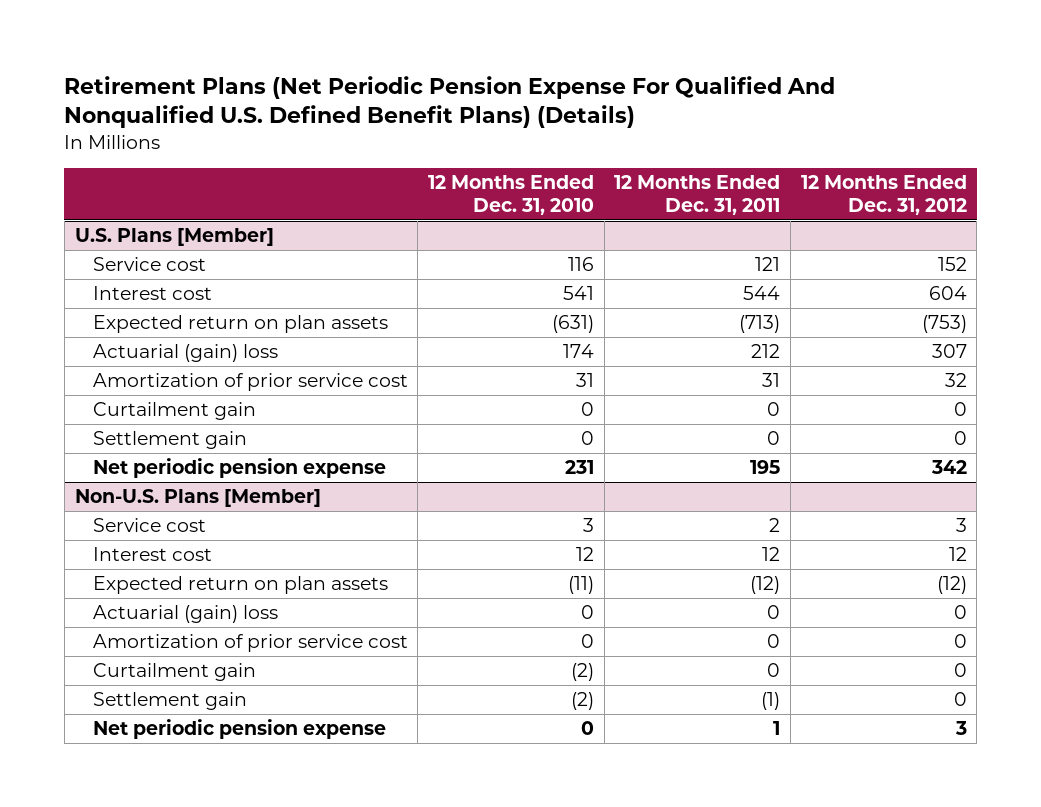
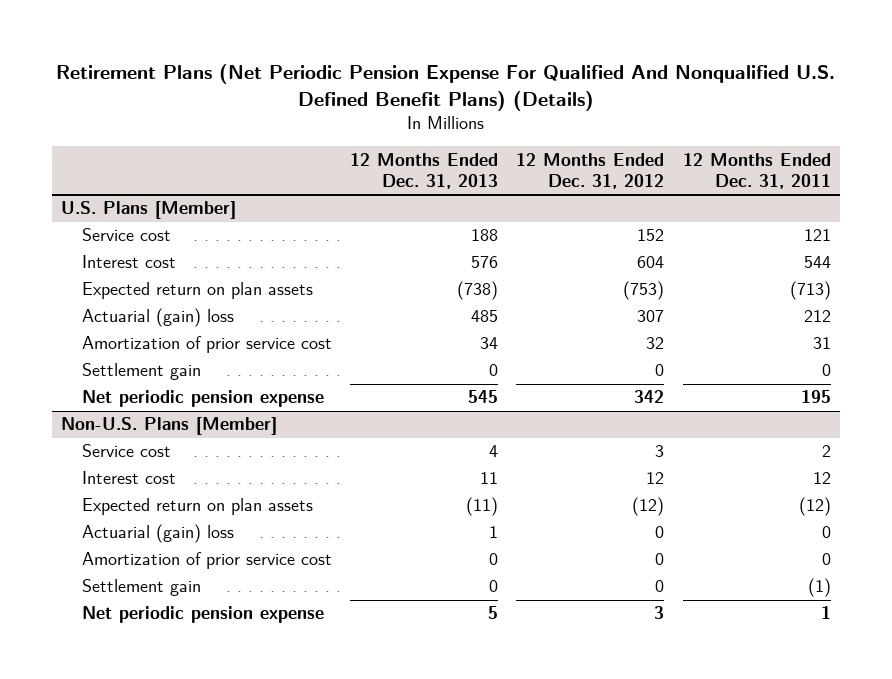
[427,175,594,215] 12 Months Ended Dec. 31, 2010 -> none
none -> [350,152,499,189] 12 Months Ended Dec. 31, 2013
[92,402,256,421] Curtailment gain -> none
[92,663,256,682] Curtailment gain -> none

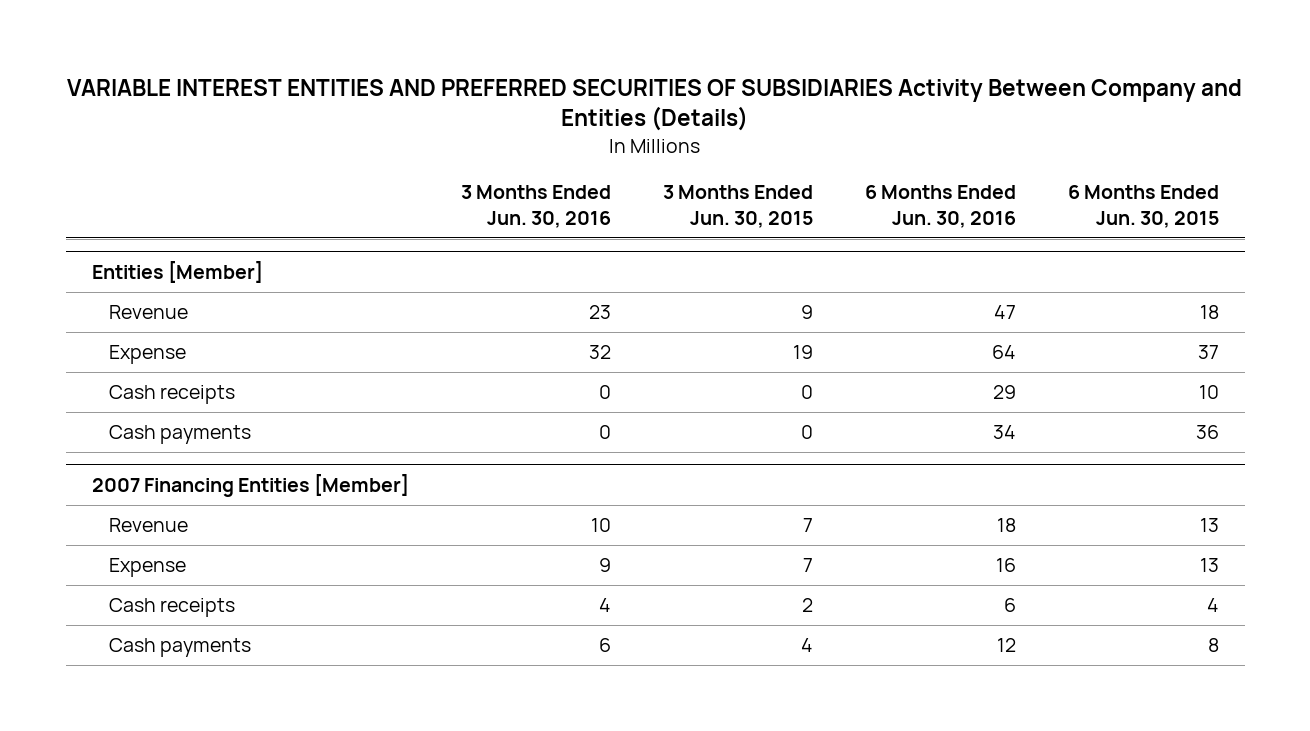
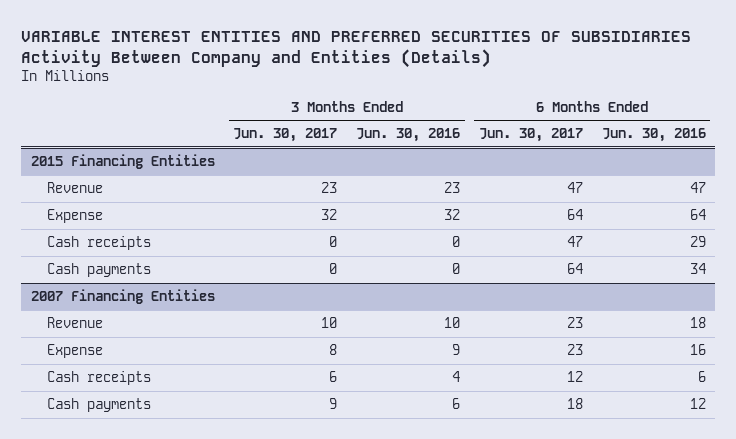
[662,185,813,228] 3 Months Ended Jun. 30, 2015 -> none
[1067,185,1219,228] 6 Months Ended Jun. 30, 2015 -> none
none -> [233,128,338,143] Jun. 30, 2017
none -> [478,128,583,143] Jun. 30, 2017
[91,260,263,283] Entities [Member] -> none
none -> [30,153,215,169] 2015 Financing Entities
[91,473,409,497] 2007 Financing Entities [Member] -> [30,288,215,304] 2007 Financing Entities

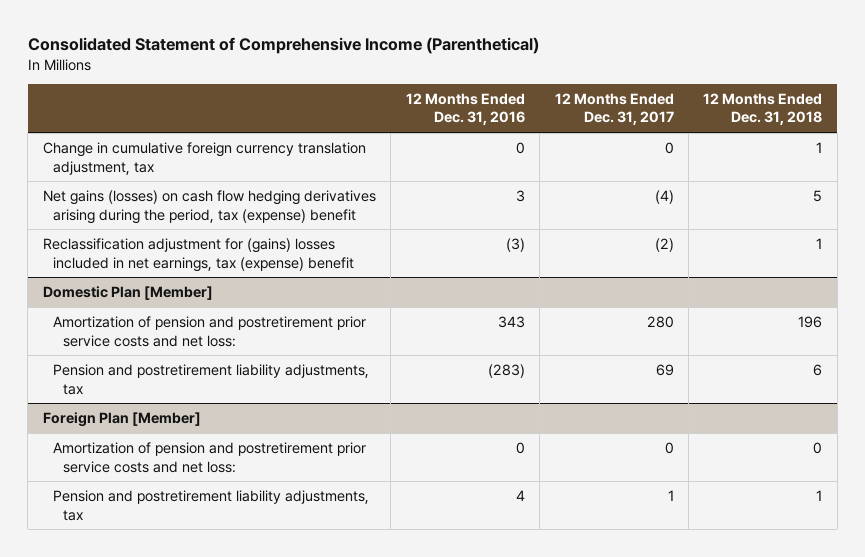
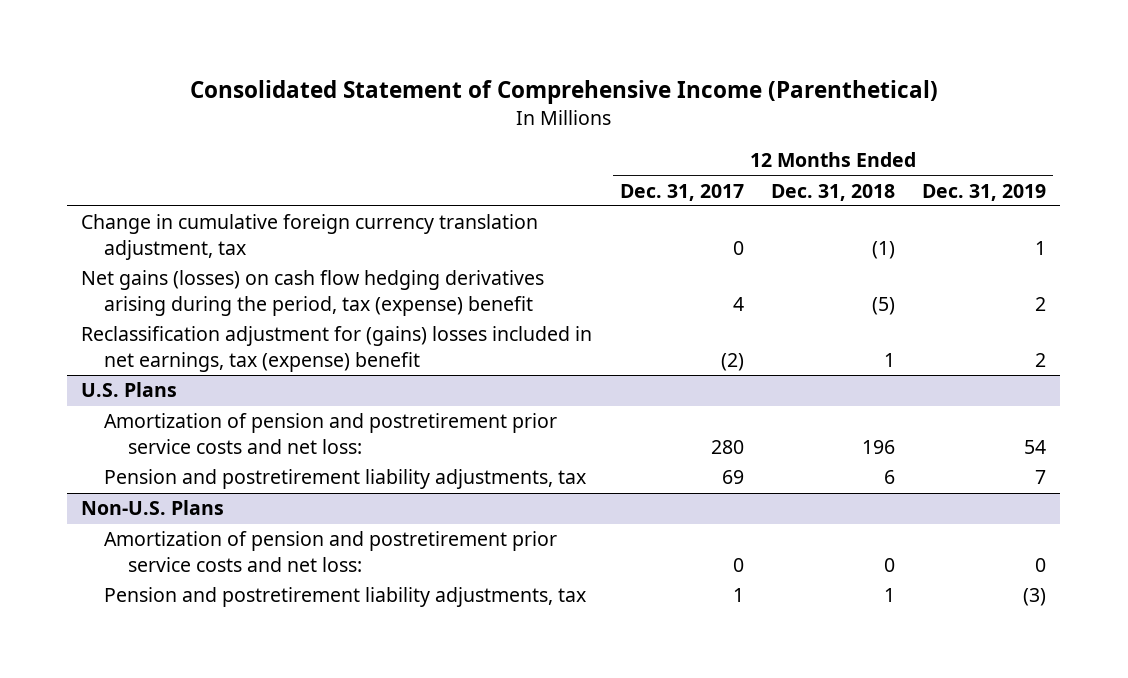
[405,92,525,126] 12 Months Ended Dec. 31, 2016 -> none
none -> [922,183,1047,201] Dec. 31, 2019
[816,141,823,153] 1 -> [871,240,895,259] (1)
[654,189,674,204] (4) -> [732,296,744,311] 4
[813,189,823,202] 5 -> [871,296,895,315] (5)
[42,285,213,300] Domestic Plan [Member] -> none
none -> [81,382,178,398] U.S. Plans
[42,411,201,427] Foreign Plan [Member] -> [81,500,225,516] Non-U.S. Plans

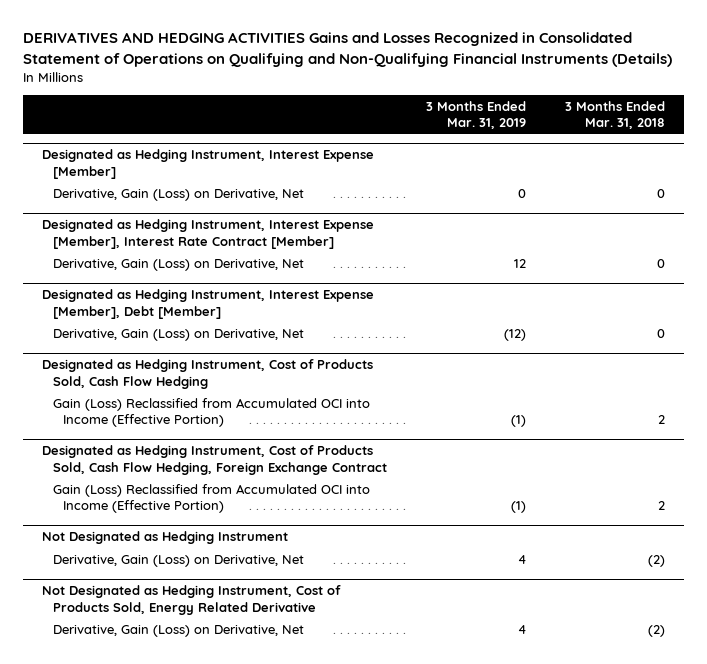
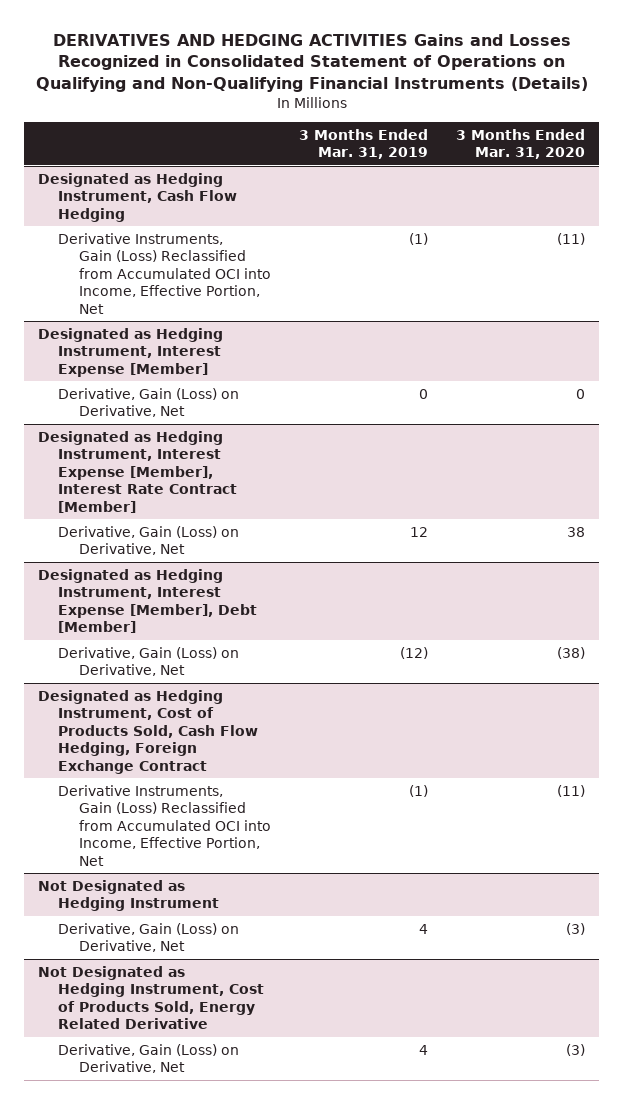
[564,100,665,130] 3 Months Ended Mar. 31, 2018 -> none
none -> [455,128,585,160] 3 Months Ended Mar. 31, 2020
none -> [38,172,238,222] Designated as Hedging Instrument, Cash Flow Hedging
none -> [58,232,271,314] Derivative Instruments, Gain (Loss) Reclassified from Accumulated OCI into Income, Effective Portion, Net
[42,359,374,389] Designated as Hedging Instrument, Cost of Products Sold, Cash Flow Hedging -> none
[52,397,370,428] Gain (Loss) Reclassified from Accumulated OCI into Income (Effective Portion) -> none
[52,483,370,514] Gain (Loss) Reclassified from Accumulated OCI into Income (Effective Portion) -> [58,784,271,866] Derivative Instruments, Gain (Loss) Reclassified from Accumulated OCI into Income, Effective Portion, Net

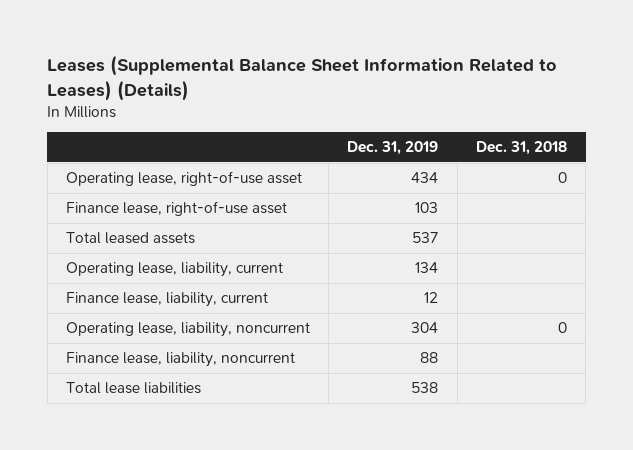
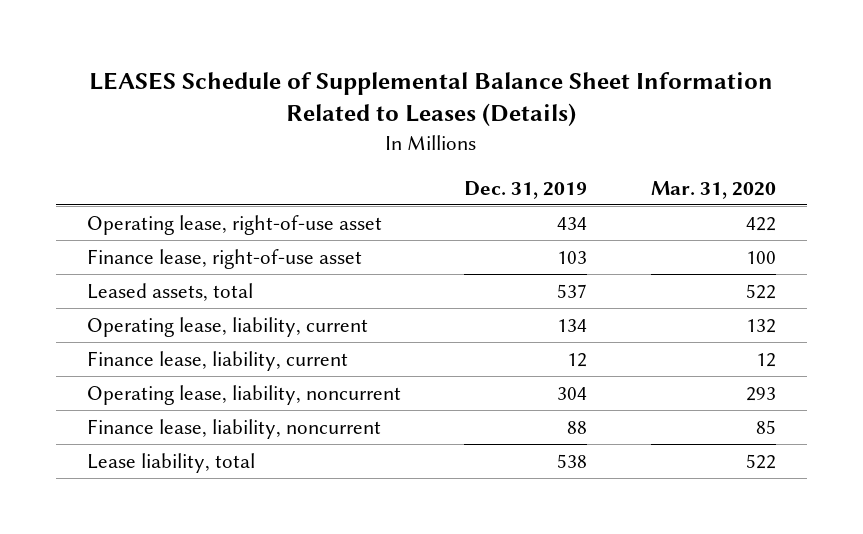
[47,55,558,101] Leases (Supplemental Balance Sheet Information Related to Leases) (Details) -> [89,71,774,127] LEASES Schedule of Supplemental Balance Sheet Information Related to Leases (Details)
[475,141,567,156] Dec. 31, 2018 -> none
none -> [650,180,776,199] Mar. 31, 2020
[65,232,195,245] Total leased assets -> [87,282,254,301] Leased assets, total
[65,382,201,395] Total lease liabilities -> [87,452,256,473] Lease liability, total

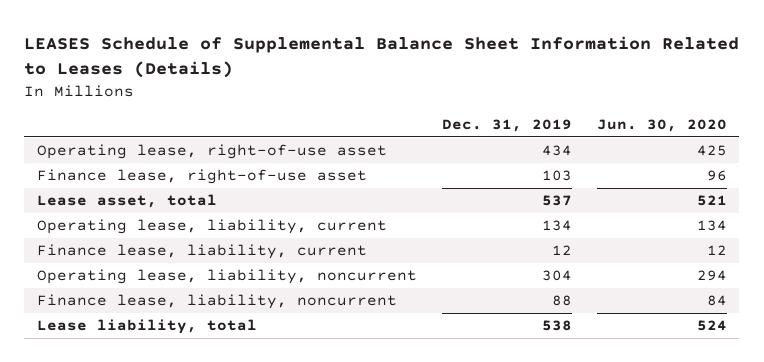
[650,180,776,199] Mar. 31, 2020 -> none
none -> [596,119,727,133] Jun. 30, 2020
[87,282,254,301] Leased assets, total -> [36,194,217,209] Lease asset, total

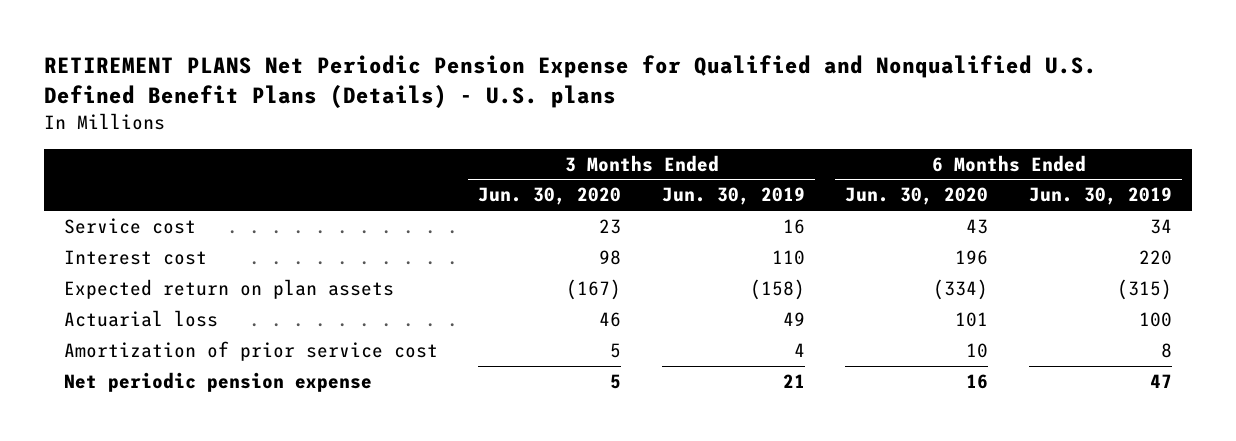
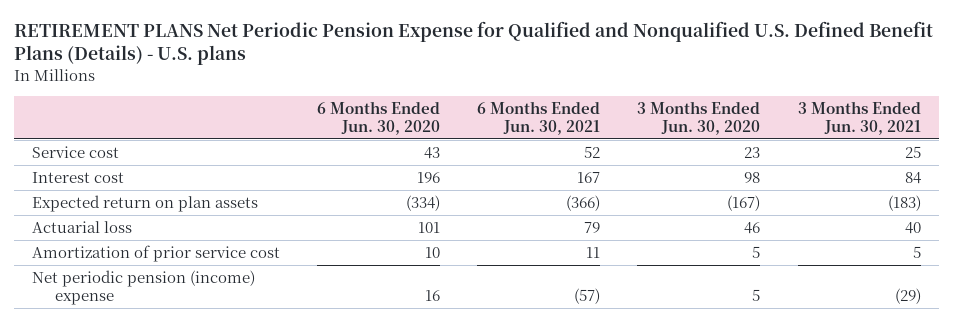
[661,187,805,206] Jun. 30, 2019 -> none
[1028,187,1172,206] Jun. 30, 2019 -> none
none -> [477,100,601,135] 6 Months Ended Jun. 30, 2021
none -> [797,100,921,135] 3 Months Ended Jun. 30, 2021
[63,372,372,393] Net periodic pension expense -> [32,270,256,305] Net periodic pension (income) expense

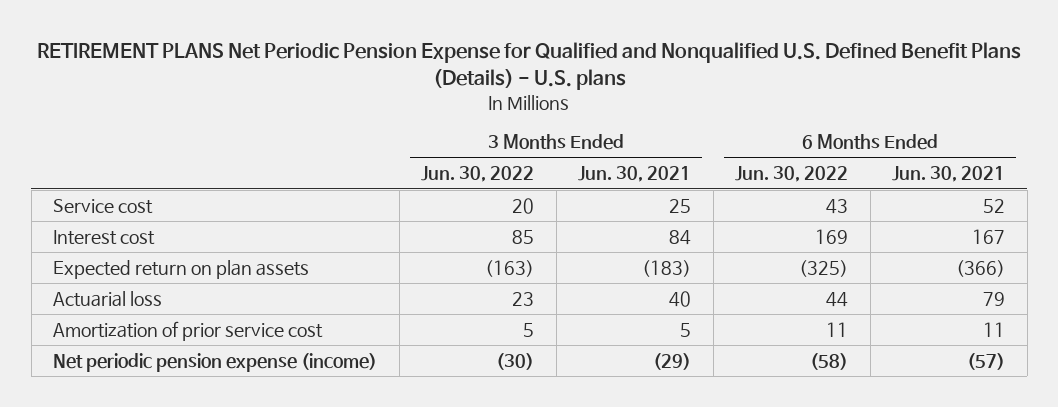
[317,100,441,135] 6 Months Ended Jun. 30, 2020 -> none
[637,100,761,135] 3 Months Ended Jun. 30, 2020 -> none
none -> [421,166,535,183] Jun. 30, 2022
none -> [735,166,849,183] Jun. 30, 2022
[32,270,256,305] Net periodic pension (income) expense -> [53,352,378,372] Net periodic pension expense (income)

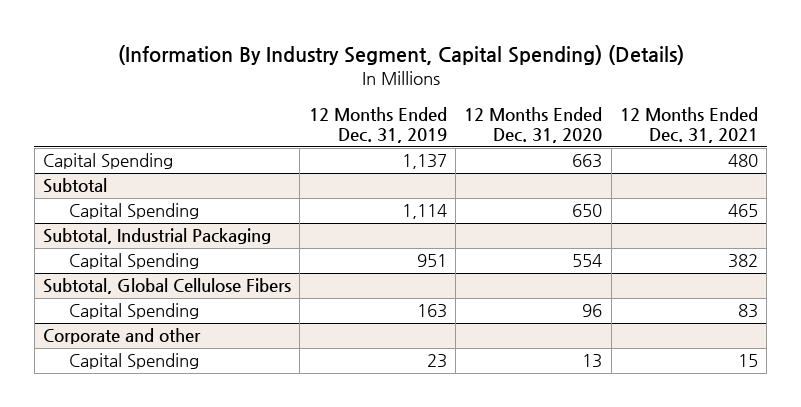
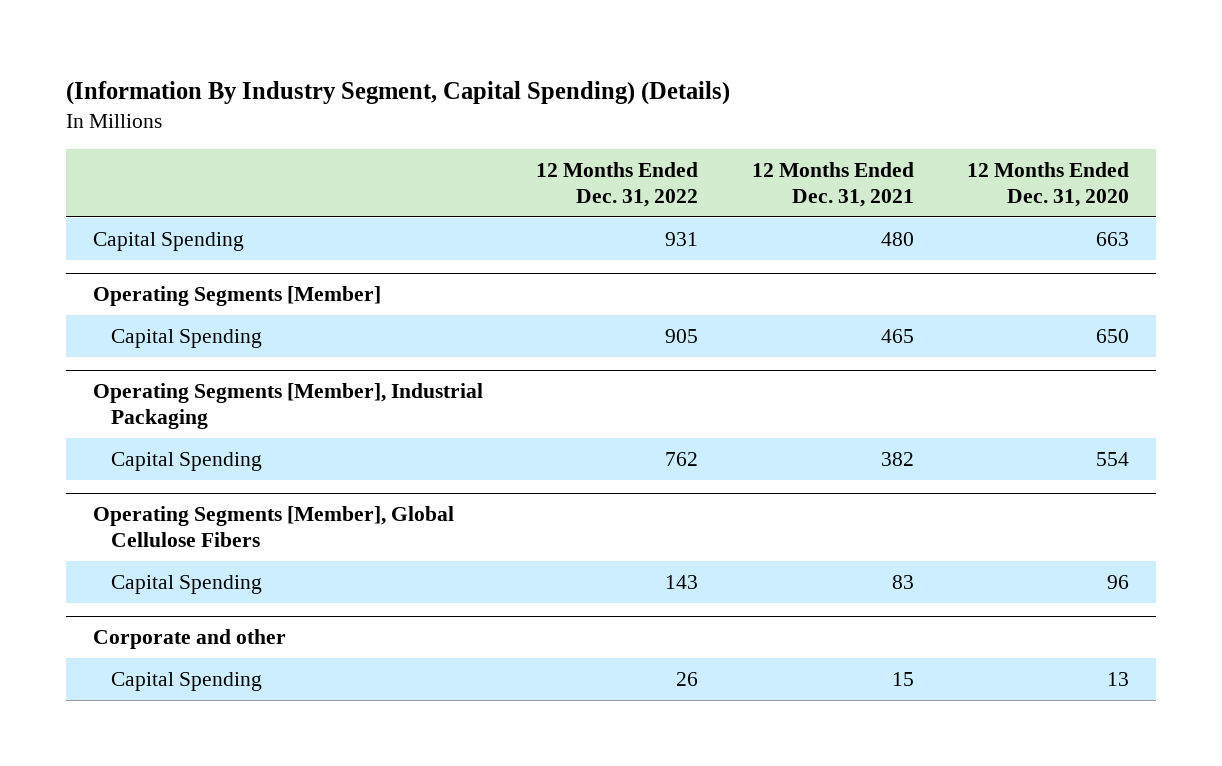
[308,106,447,144] 12 Months Ended Dec. 31, 2019 -> none
none -> [536,161,699,207] 12 Months Ended Dec. 31, 2022
[43,178,108,194] Subtotal -> [92,285,381,306] Operating Segments [Member]
[43,228,272,245] Subtotal, Industrial Packaging -> none
none -> [92,382,483,429] Operating Segments [Member], Industrial Packaging
[43,278,292,295] Subtotal, Global Cellulose Fibers -> none
none -> [92,505,454,547] Operating Segments [Member], Global Cellulose Fibers

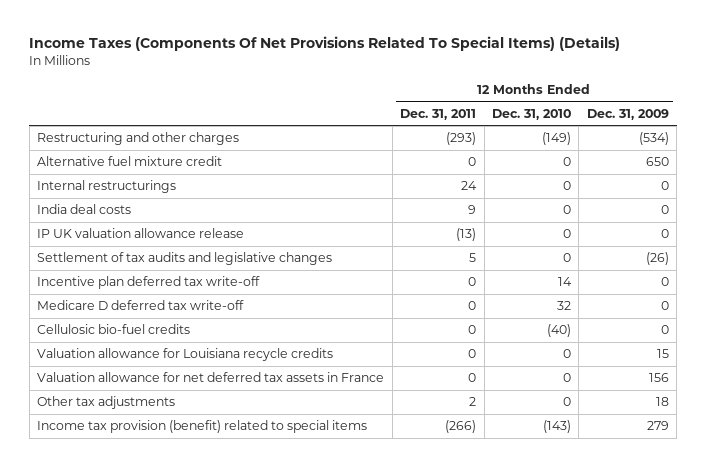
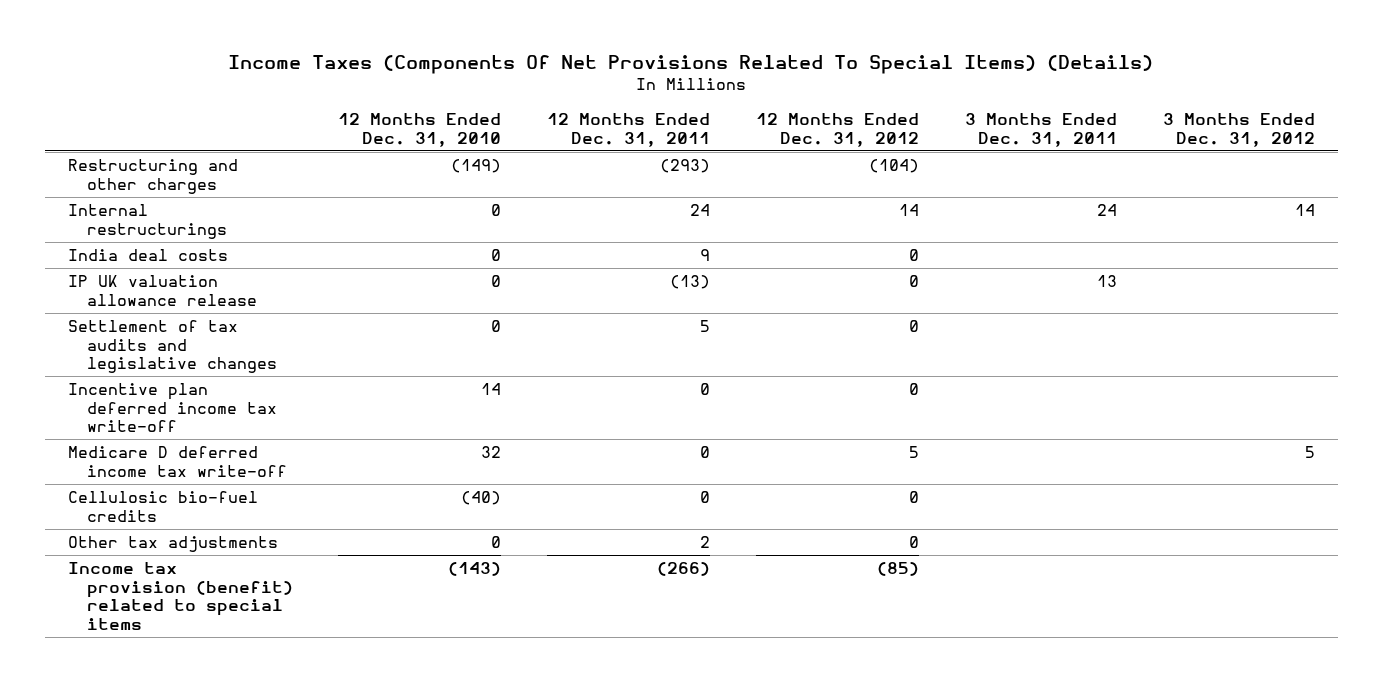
[586,108,669,120] Dec. 31, 2009 -> none
none -> [756,113,920,147] 12 Months Ended Dec. 31, 2012
none -> [965,113,1118,147] 3 Months Ended Dec. 31, 2011
none -> [1162,113,1315,147] 3 Months Ended Dec. 31, 2012
[37,156,223,167] Alternative fuel mixture credit -> none
[37,276,261,290] Incentive plan deferred tax write-off -> [67,383,277,433] Incentive plan deferred income tax write-off
[37,300,245,311] Medicare D deferred tax write-off -> [67,446,287,477] Medicare D deferred income tax write-off
[37,348,334,362] Valuation allowance for Louisiana recycle credits -> none
[37,372,385,383] Valuation allowance for net deferred tax assets in France -> none

